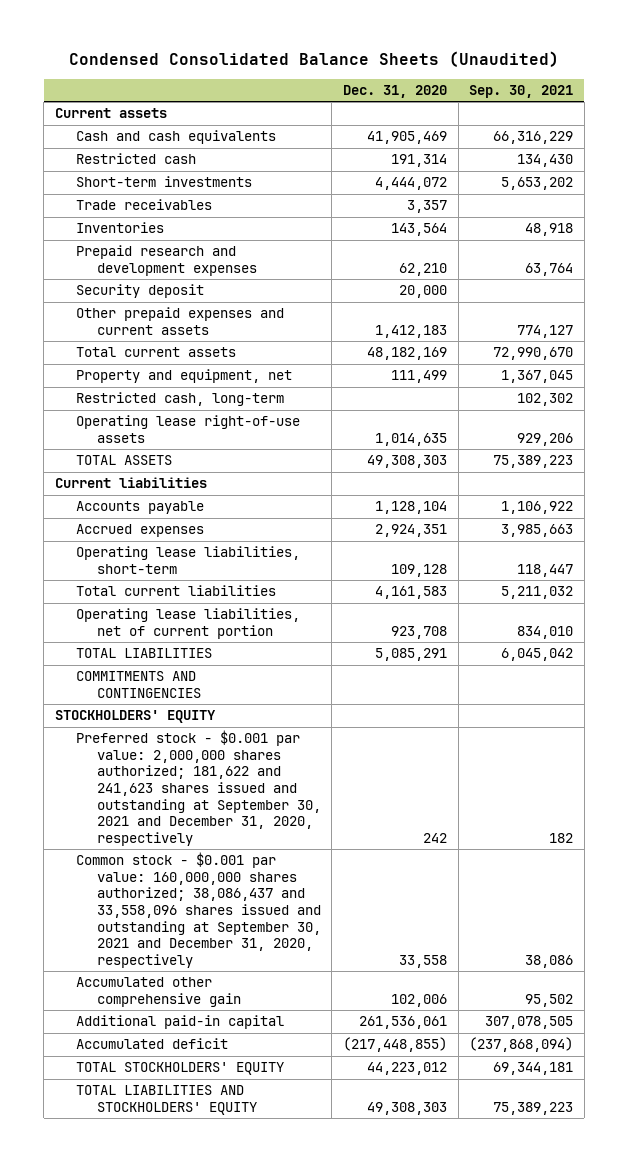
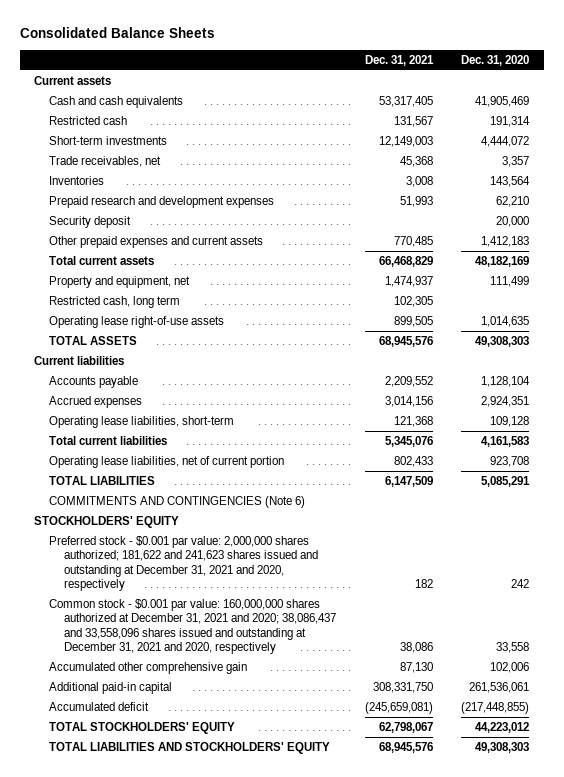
[69,51,560,68] Condensed Consolidated Balance Sheets (Unaudited) -> [20,27,216,39] Consolidated Balance Sheets
[469,85,574,99] Sep. 30, 2021 -> none
none -> [364,54,434,66] Dec. 31, 2021
[75,199,212,211] Trade receivables -> [49,155,162,167] Trade receivables, net
[75,392,284,407] Restricted cash, long-term -> [49,295,181,308] Restricted cash, long term
[75,671,201,698] COMMITMENTS AND CONTINGENCIES -> [49,495,306,508] COMMITMENTS AND CONTINGENCIES (Note 6)
[75,730,321,846] Preferred stock - $0.001 par value: 2,000,000 shares authorized; 181,622 and 241,623 shares issued and outstanding at September 30, 2021 and December 31, 2020, respectively -> [49,535,319,592] Preferred stock - $0.001 par value: 2,000,000 shares authorized; 181,622 and 241,623 shares issued and outstanding at December 31, 2021 and 2020, respectively
[75,852,321,968] Common stock - $0.001 par value: 160,000,000 shares authorized; 38,086,437 and 33,558,096 shares issued and outstanding at September 30, 2021 and December 31, 2020, respectively -> [49,598,337,655] Common stock - $0.001 par value: 160,000,000 shares authorized at December 31, 2021 and 2020; 38,086,437 and 33,558,096 shares issued and outstanding at December 31, 2021 and 2020, respectively

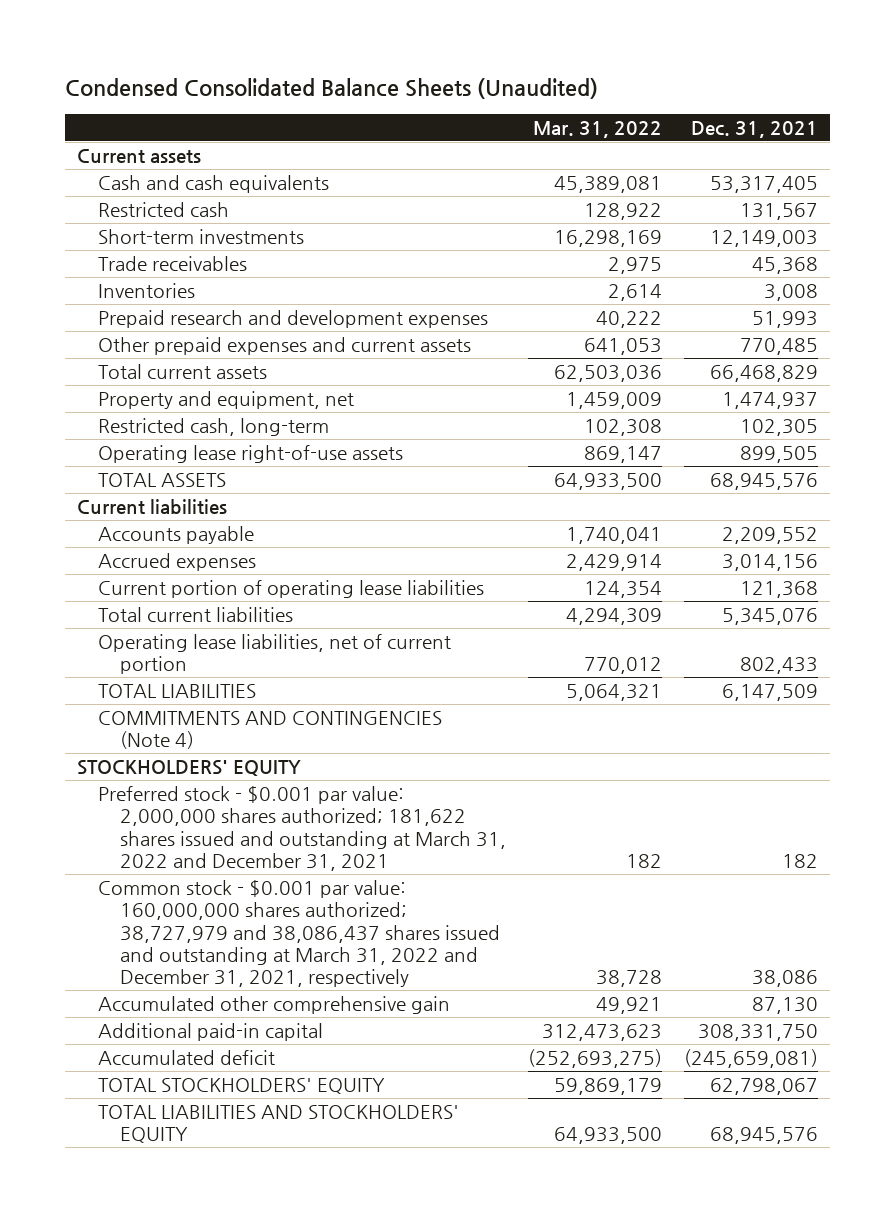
[20,27,216,39] Consolidated Balance Sheets -> [65,77,599,99] Condensed Consolidated Balance Sheets (Unaudited)
[461,54,530,66] Dec. 31, 2020 -> none
none -> [533,120,663,138] Mar. 31, 2022
[49,155,162,167] Trade receivables, net -> [98,256,248,272] Trade receivables
[49,215,132,228] Security deposit -> none
[49,295,181,308] Restricted cash, long term -> [98,418,330,437] Restricted cash, long-term
[49,415,235,428] Operating lease liabilities, short-term -> [98,580,485,599] Current portion of operating lease liabilities
[49,495,306,508] COMMITMENTS AND CONTINGENCIES (Note 6) -> [98,711,443,750] COMMITMENTS AND CONTINGENCIES (Note 4)
[49,535,319,592] Preferred stock - $0.001 par value: 2,000,000 shares authorized; 181,622 and 241,623 shares issued and outstanding at December 31, 2021 and 2020, respectively -> [98,786,507,871] Preferred stock - $0.001 par value: 2,000,000 shares authorized; 181,622 shares issued and outstanding at March 31, 2022 and December 31, 2021
[49,598,337,655] Common stock - $0.001 par value: 160,000,000 shares authorized at December 31, 2021 and 2020; 38,086,437 and 33,558,096 shares issued and outstanding at December 31, 2021 and 2020, respectively -> [98,880,501,988] Common stock - $0.001 par value: 160,000,000 shares authorized; 38,727,979 and 38,086,437 shares issued and outstanding at March 31, 2022 and December 31, 2021, respectively

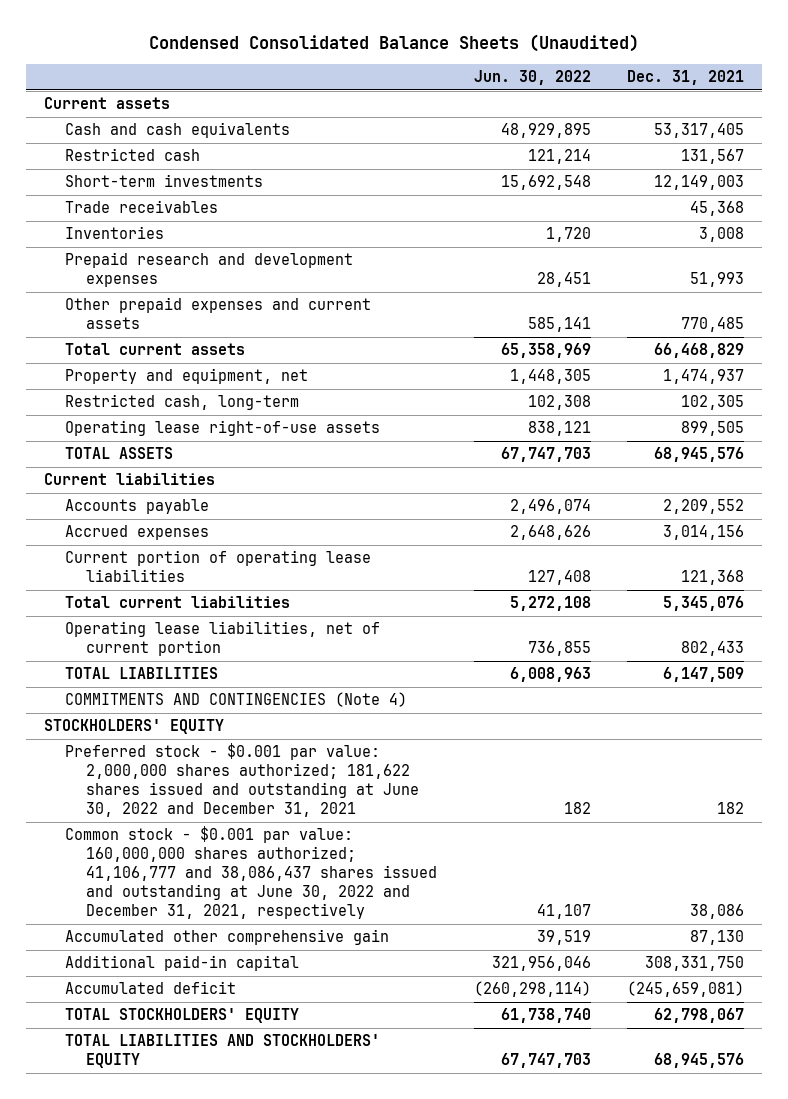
[533,120,663,138] Mar. 31, 2022 -> none
none -> [473,70,591,86] Jun. 30, 2022
[98,786,507,871] Preferred stock - $0.001 par value: 2,000,000 shares authorized; 181,622 shares issued and outstanding at March 31, 2022 and December 31, 2021 -> [65,743,420,818] Preferred stock - $0.001 par value: 2,000,000 shares authorized; 181,622 shares issued and outstanding at June 30, 2022 and December 31, 2021
[98,880,501,988] Common stock - $0.001 par value: 160,000,000 shares authorized; 38,727,979 and 38,086,437 shares issued and outstanding at March 31, 2022 and December 31, 2021, respectively -> [65,826,438,920] Common stock - $0.001 par value: 160,000,000 shares authorized; 41,106,777 and 38,086,437 shares issued and outstanding at June 30, 2022 and December 31, 2021, respectively

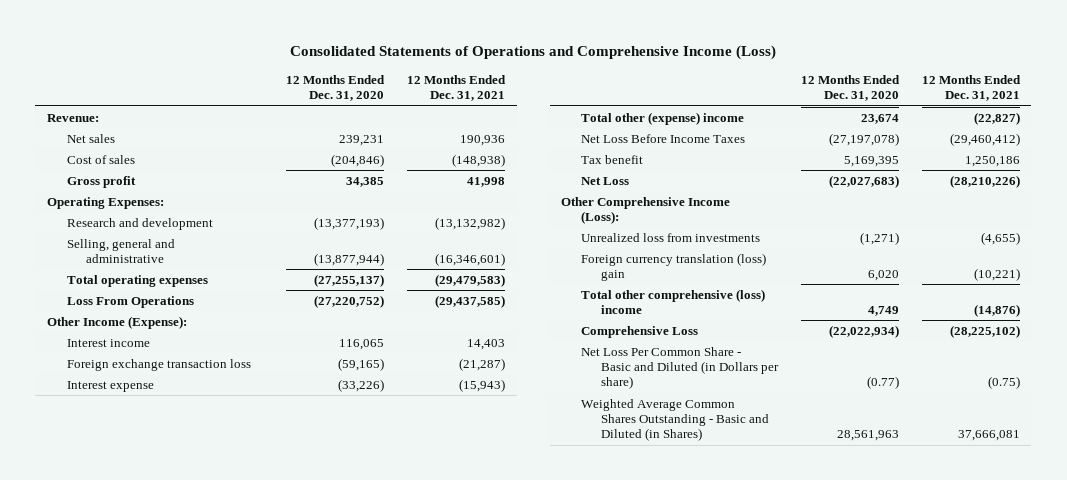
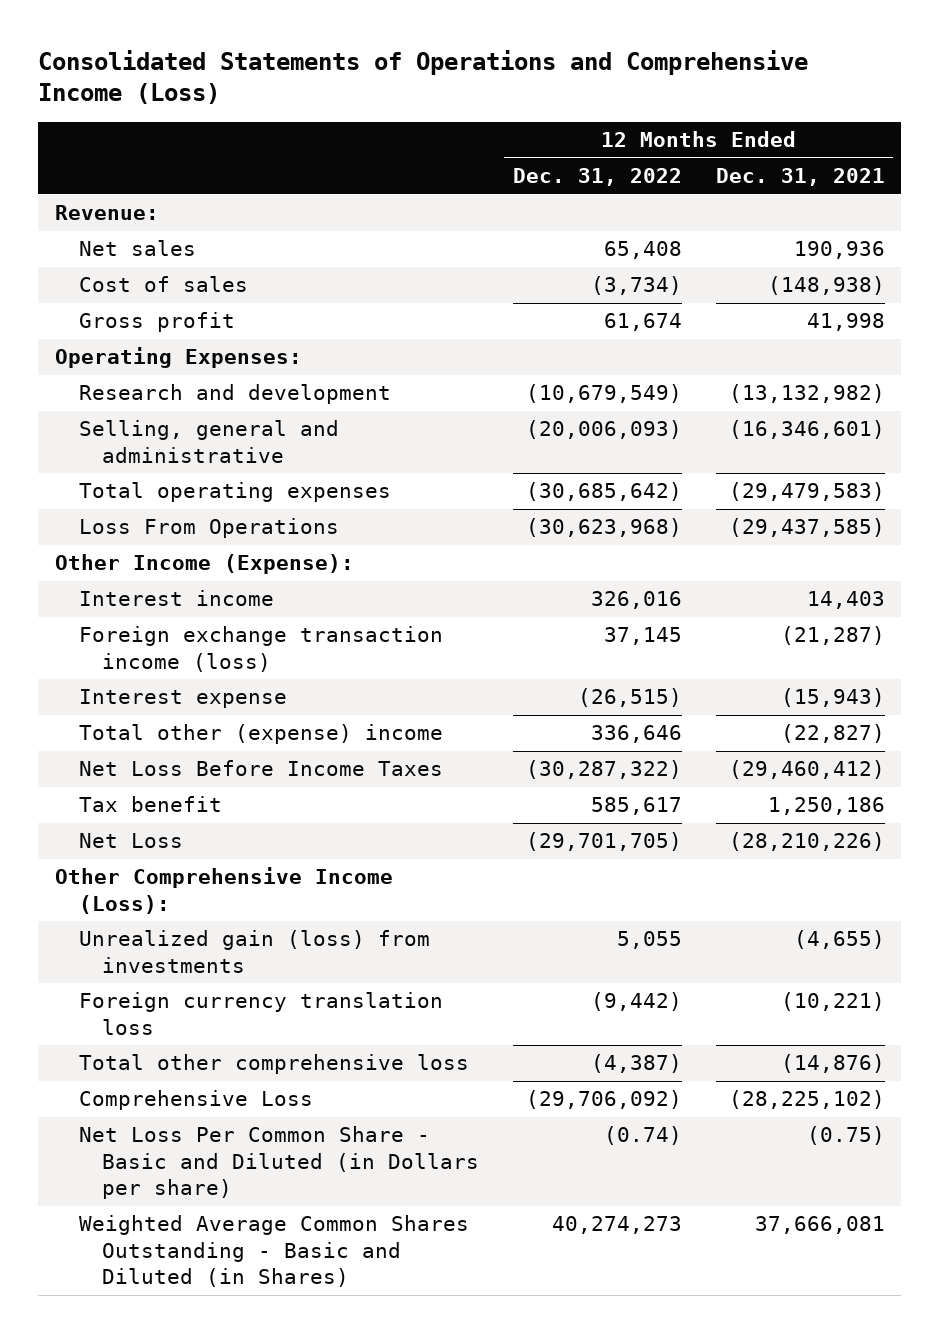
[286,75,386,102] 12 Months Ended Dec. 31, 2020 -> none
none -> [512,168,682,187] Dec. 31, 2022
[66,358,251,371] Foreign exchange transaction loss -> [78,626,443,672] Foreign exchange transaction income (loss)
[581,232,761,242] Unrealized loss from investments -> [78,930,430,973] Unrealized gain (loss) from investments
[581,252,767,282] Foreign currency translation (loss) gain -> [78,992,443,1035] Foreign currency translation loss
[581,288,766,315] Total other comprehensive (loss) income -> [78,1054,469,1075] Total other comprehensive loss

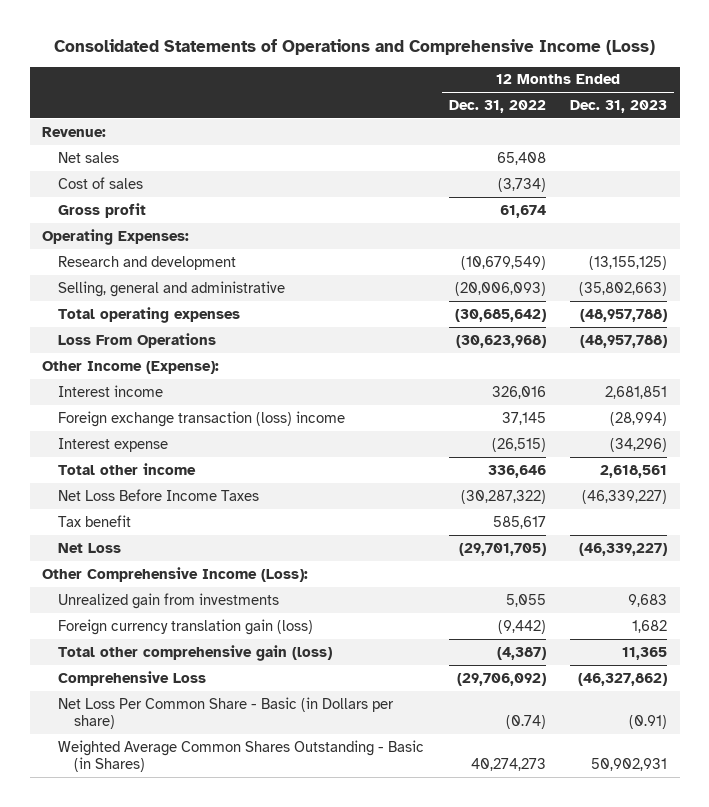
[715,168,885,187] Dec. 31, 2021 -> none
none -> [570,99,668,113] Dec. 31, 2023
[78,626,443,672] Foreign exchange transaction income (loss) -> [57,410,345,427] Foreign exchange transaction (loss) income
[78,724,443,745] Total other (expense) income -> [57,462,196,475] Total other income
[78,930,430,973] Unrealized gain (loss) from investments -> [57,592,279,609] Unrealized gain from investments
[78,992,443,1035] Foreign currency translation loss -> [57,618,313,635] Foreign currency translation gain (loss)
[78,1054,469,1075] Total other comprehensive loss -> [57,644,332,661] Total other comprehensive gain (loss)
[78,1126,480,1200] Net Loss Per Common Share - Basic and Diluted (in Dollars per share) -> [57,696,394,729] Net Loss Per Common Share - Basic (in Dollars per share)
[78,1215,469,1288] Weighted Average Common Shares Outstanding - Basic and Diluted (in Shares) -> [57,739,424,772] Weighted Average Common Shares Outstanding - Basic (in Shares)

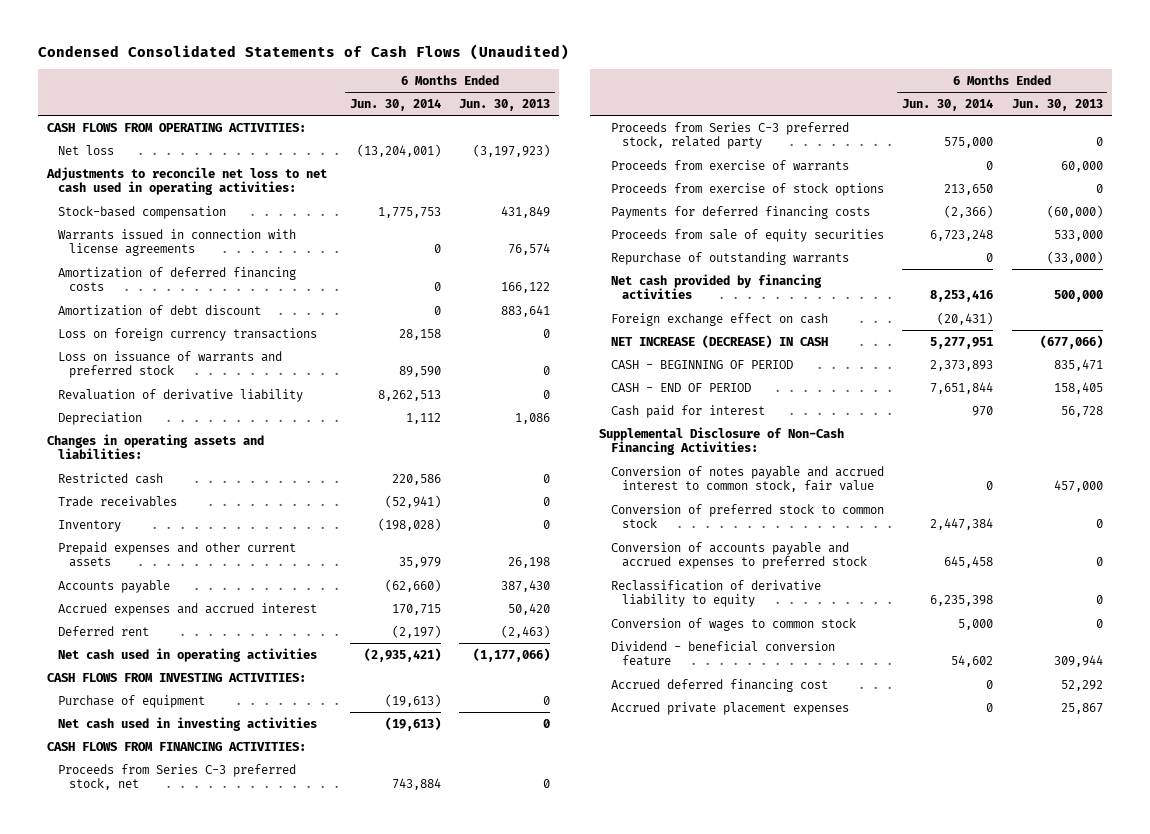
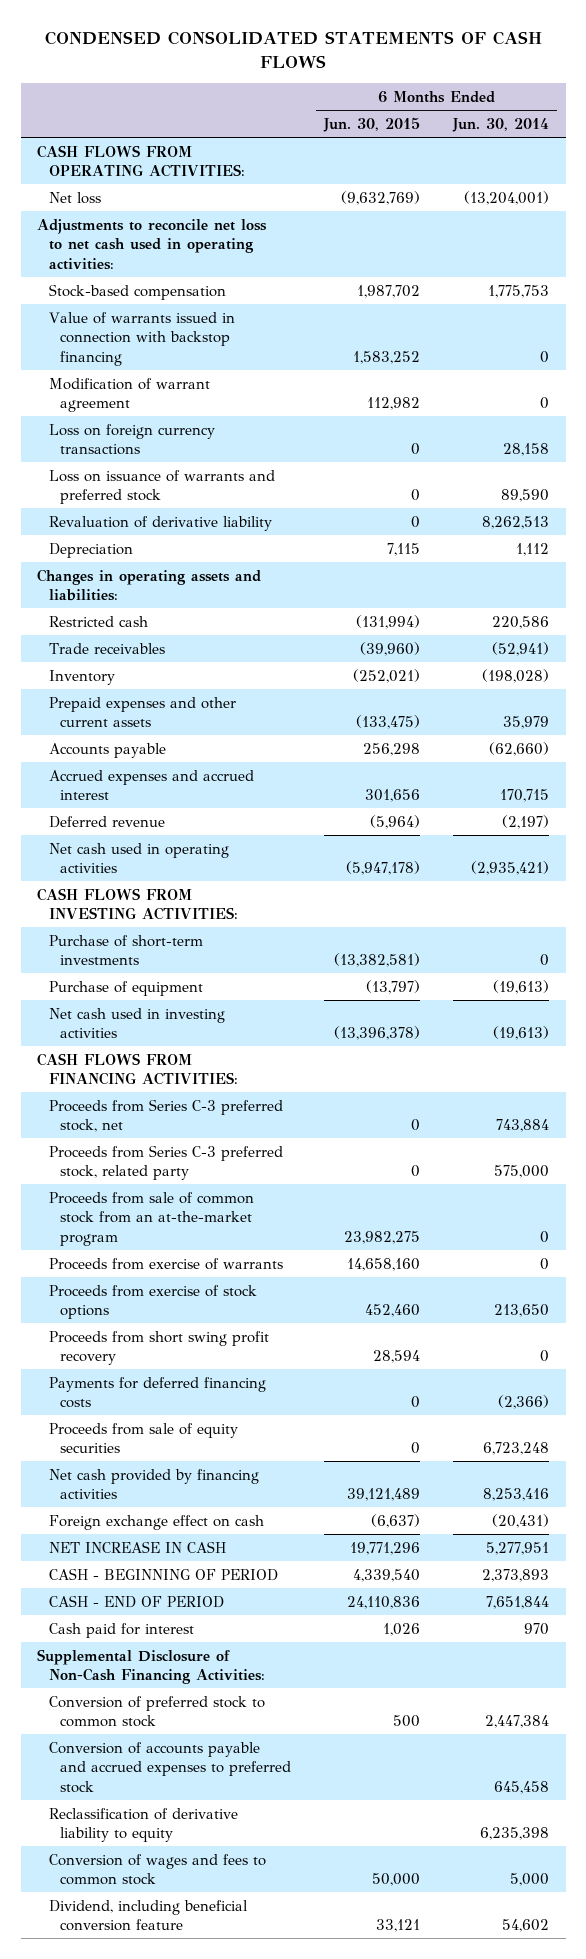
[37,43,569,60] Condensed Consolidated Statements of Cash Flows (Unaudited) -> [45,31,543,68] CONDENSED CONSOLIDATED STATEMENTS OF CASH FLOWS
[459,98,551,111] Jun. 30, 2013 -> none
none -> [323,116,421,132] Jun. 30, 2015
[58,228,297,257] Warrants issued in connection with license agreements -> none
[58,266,297,292] Amortization of deferred financing costs -> none
[58,304,262,316] Amortization of debt discount -> none
none -> [48,311,235,366] Value of warrants issued in connection with backstop financing
none -> [48,377,210,413] Modification of warrant agreement
[58,625,150,636] Deferred rent -> [48,815,165,828] Deferred revenue
none -> [48,934,203,966] Purchase of short-term investments
none -> [48,1191,254,1246] Proceeds from sale of common stock from an at-the-market program
none -> [48,1330,269,1366] Proceeds from short swing profit recovery
[610,251,849,265] Repurchase of outstanding warrants -> none
[610,334,828,348] NET INCREASE (DECREASE) IN CASH -> [48,1540,226,1553] NET INCREASE IN CASH
[610,465,884,493] Conversion of notes payable and accrued interest to common stock, fair value -> none
[610,678,828,692] Accrued deferred financing cost -> none
[610,701,849,715] Accrued private placement expenses -> none
[610,617,856,631] Conversion of wages to common stock -> [48,1853,266,1886] Conversion of wages and fees to common stock
[610,640,835,667] Dividend - beneficial conversion feature -> [48,1899,248,1932] Dividend, including beneficial conversion feature

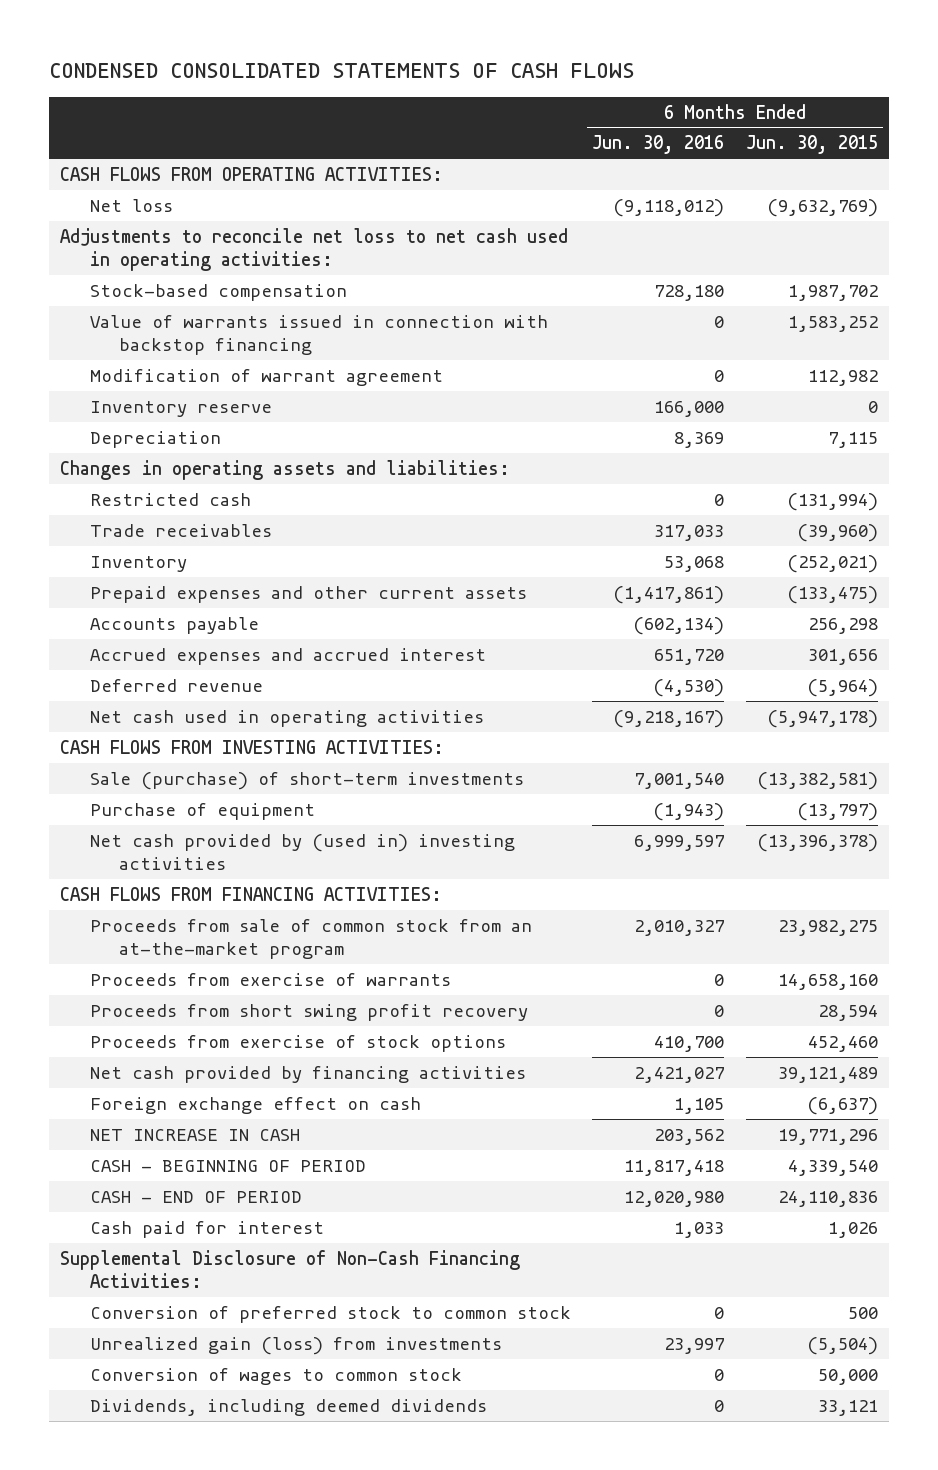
[452,117,550,132] Jun. 30, 2014 -> none
none -> [592,135,725,155] Jun. 30, 2016
[48,423,215,456] Loss on foreign currency transactions -> none
[48,469,275,505] Loss on issuance of warrants and preferred stock -> none
[48,515,272,531] Revaluation of derivative liability -> none
none -> [89,400,272,417] Inventory reserve
[48,934,203,966] Purchase of short-term investments -> [89,771,524,790] Sale (purchase) of short-term investments
[48,1007,225,1039] Net cash used in investing activities -> [89,833,515,871] Net cash provided by (used in) investing activities
[48,1098,283,1133] Proceeds from Series C-3 preferred stock, net -> none
[48,1144,283,1181] Proceeds from Series C-3 preferred stock, related party -> none
[48,1376,266,1409] Payments for deferred financing costs -> none
[48,1422,238,1454] Proceeds from sale of equity securities -> none
[48,1284,257,1320] Proceeds from exercise of stock options -> [89,1034,506,1052] Proceeds from exercise of stock options
[48,1741,292,1793] Conversion of accounts payable and accrued expenses to preferred stock -> none
[48,1807,238,1843] Reclassification of derivative liability to equity -> none
none -> [89,1336,502,1355] Unrealized gain (loss) from investments
[48,1853,266,1886] Conversion of wages and fees to common stock -> [89,1367,462,1385] Conversion of wages to common stock
[48,1899,248,1932] Dividend, including beneficial conversion feature -> [89,1398,487,1416] Dividends, including deemed dividends

